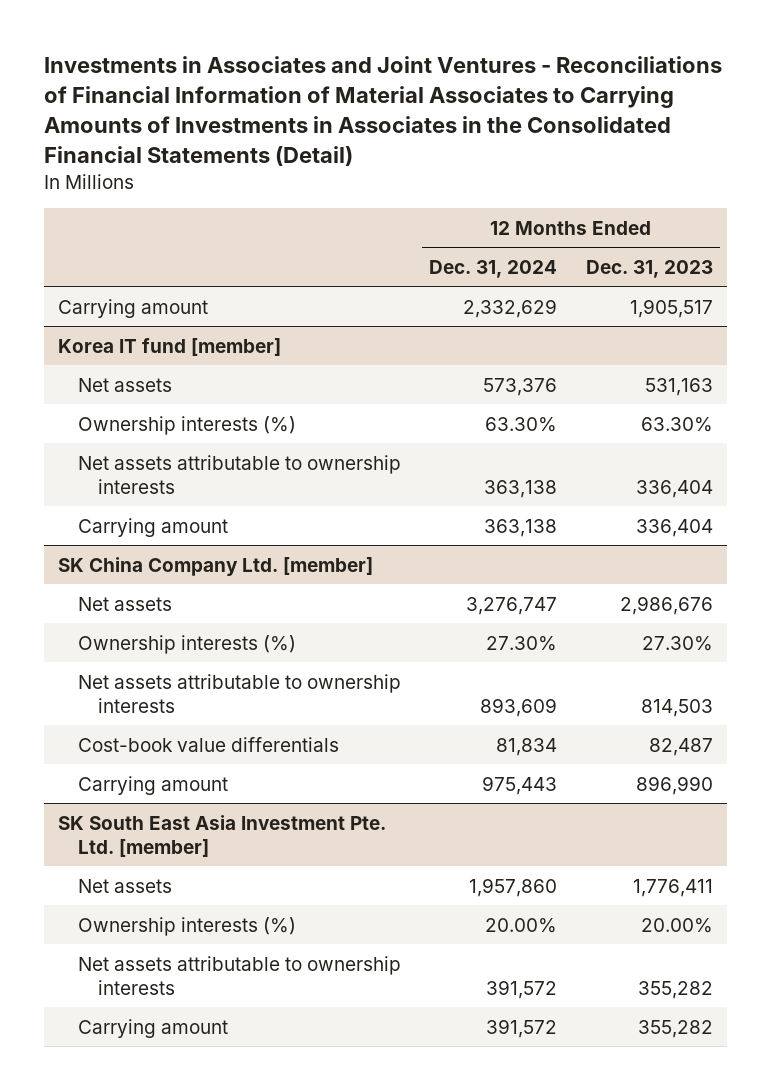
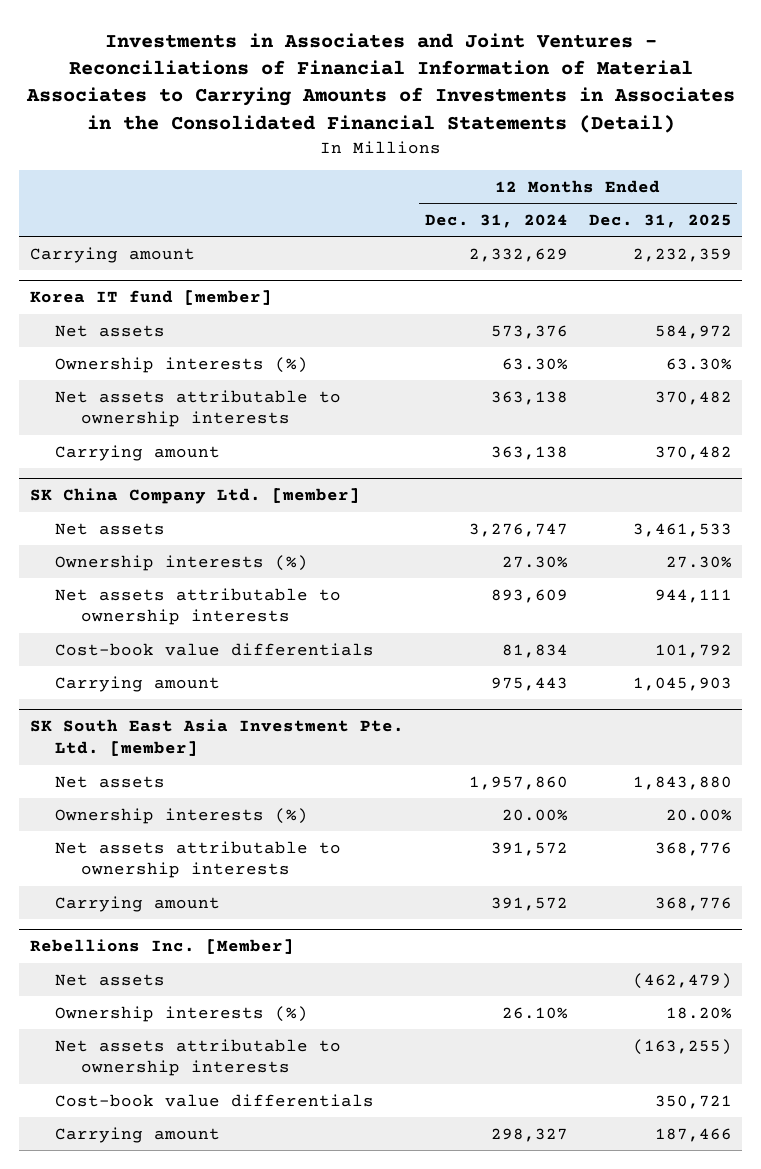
[585,259,713,278] Dec. 31, 2023 -> none
none -> [588,213,732,228] Dec. 31, 2025
none -> [29,939,294,955] Rebellions Inc. [Member]
none -> [55,973,166,986] Net assets
none -> [55,1005,309,1022] Ownership interests (%)
none -> [55,1038,342,1077] Net assets attributable to ownership interests
none -> [55,1093,375,1107] Cost-book value differentials
none -> [55,1126,221,1143] Carrying amount

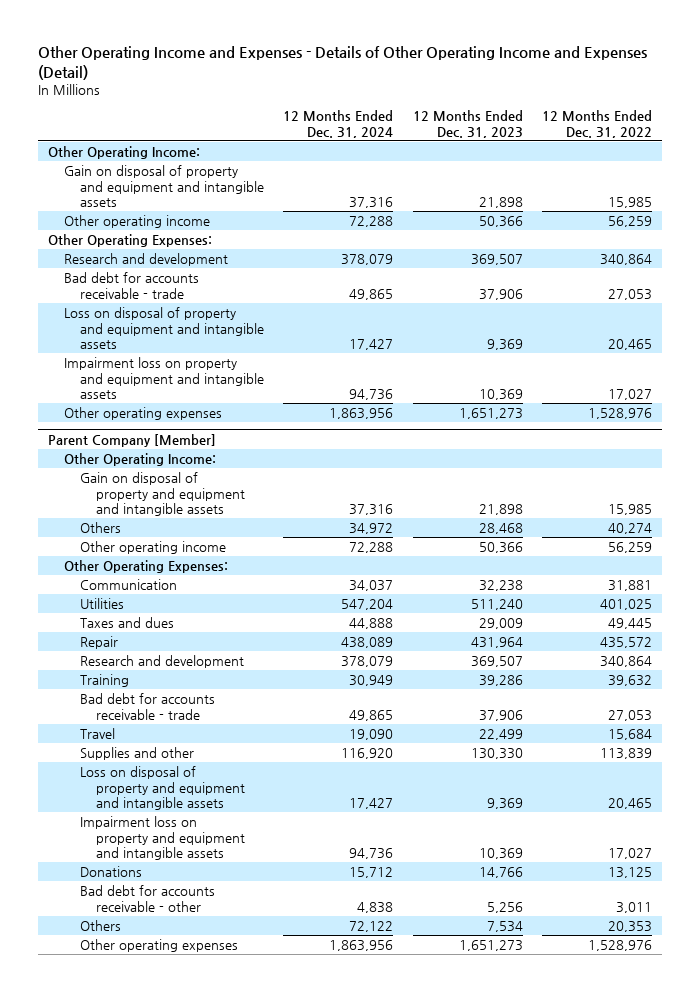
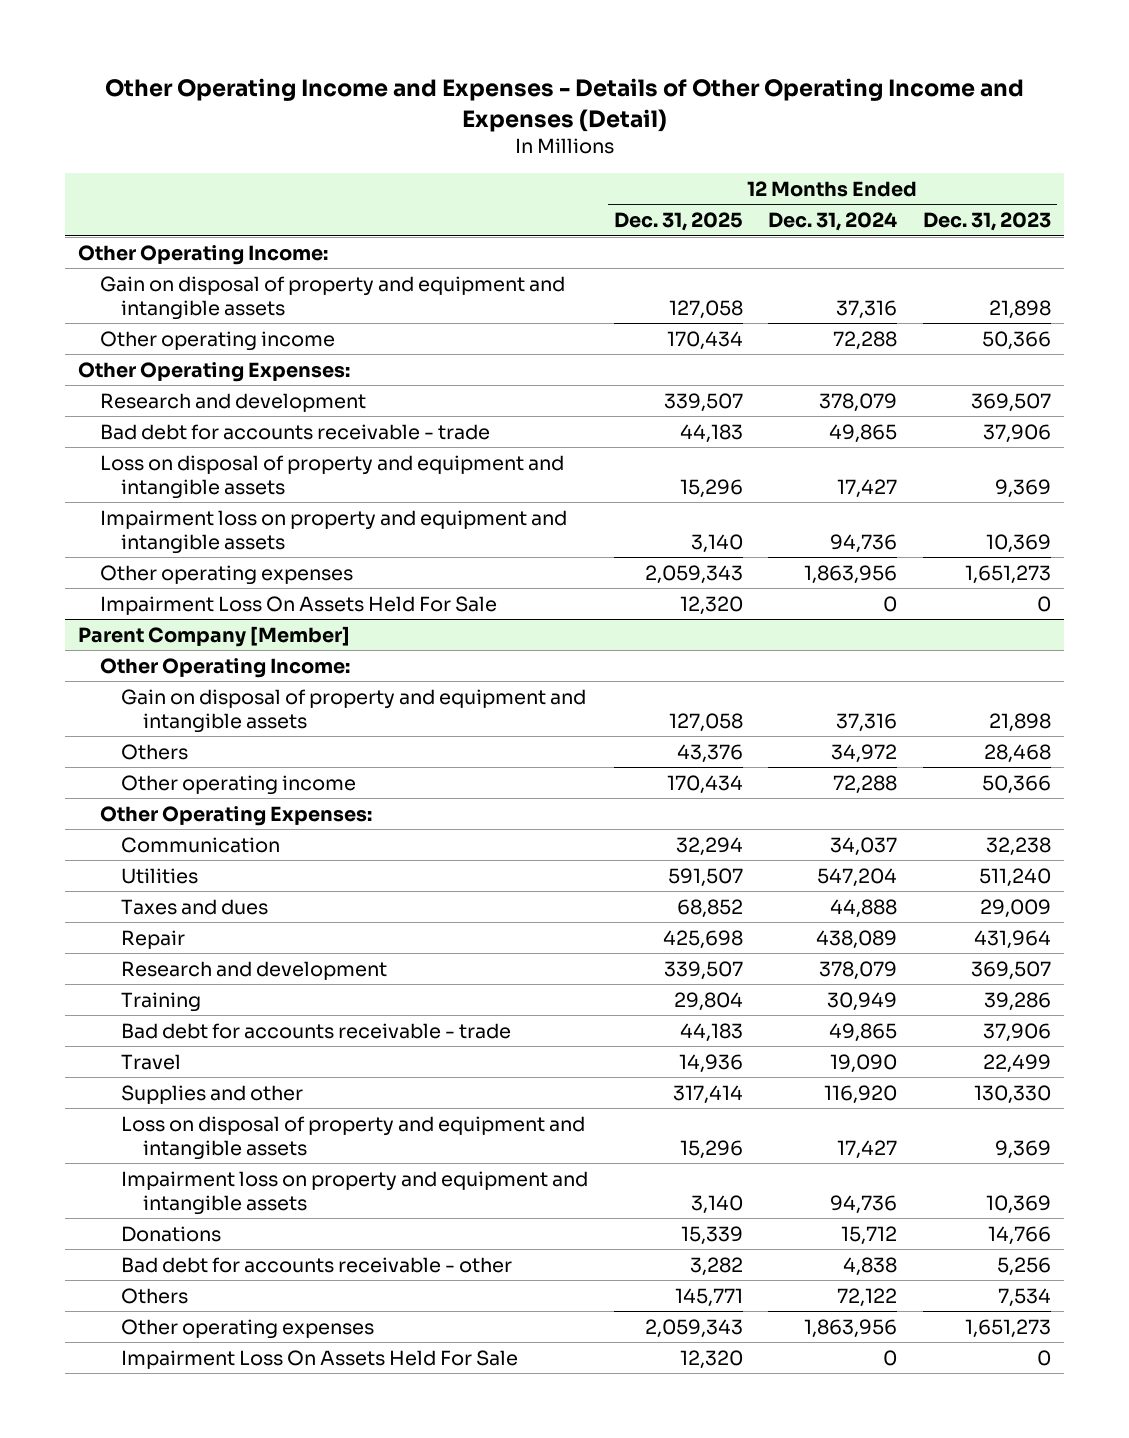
[542,110,653,138] 12 Months Ended Dec. 31, 2022 -> none
none -> [613,212,743,232] Dec. 31, 2025
none -> [99,595,497,615] Impairment Loss On Assets Held For Sale
none -> [121,1349,519,1369] Impairment Loss On Assets Held For Sale

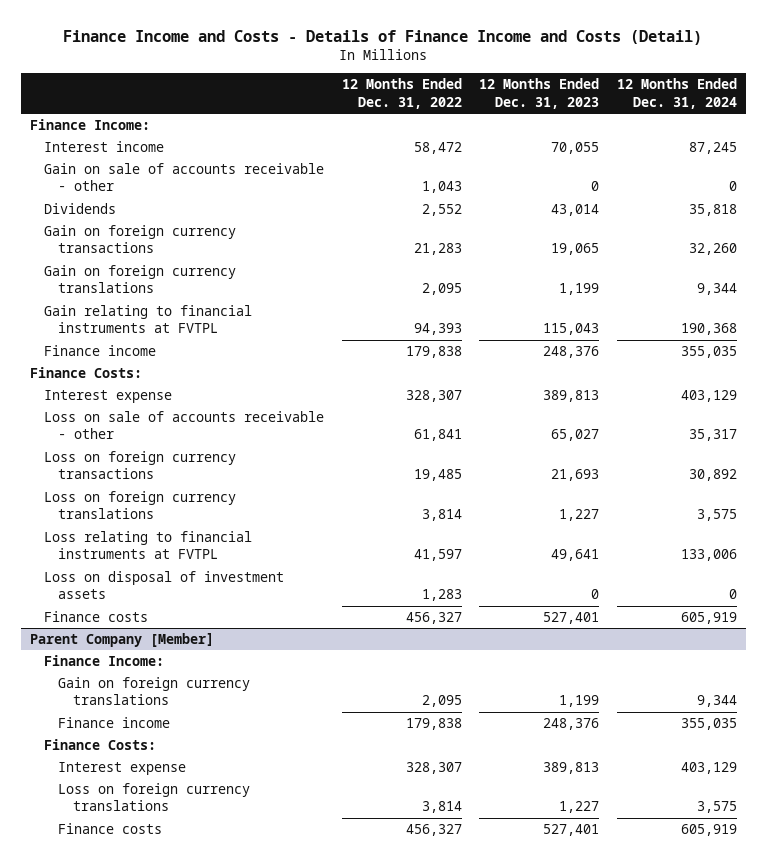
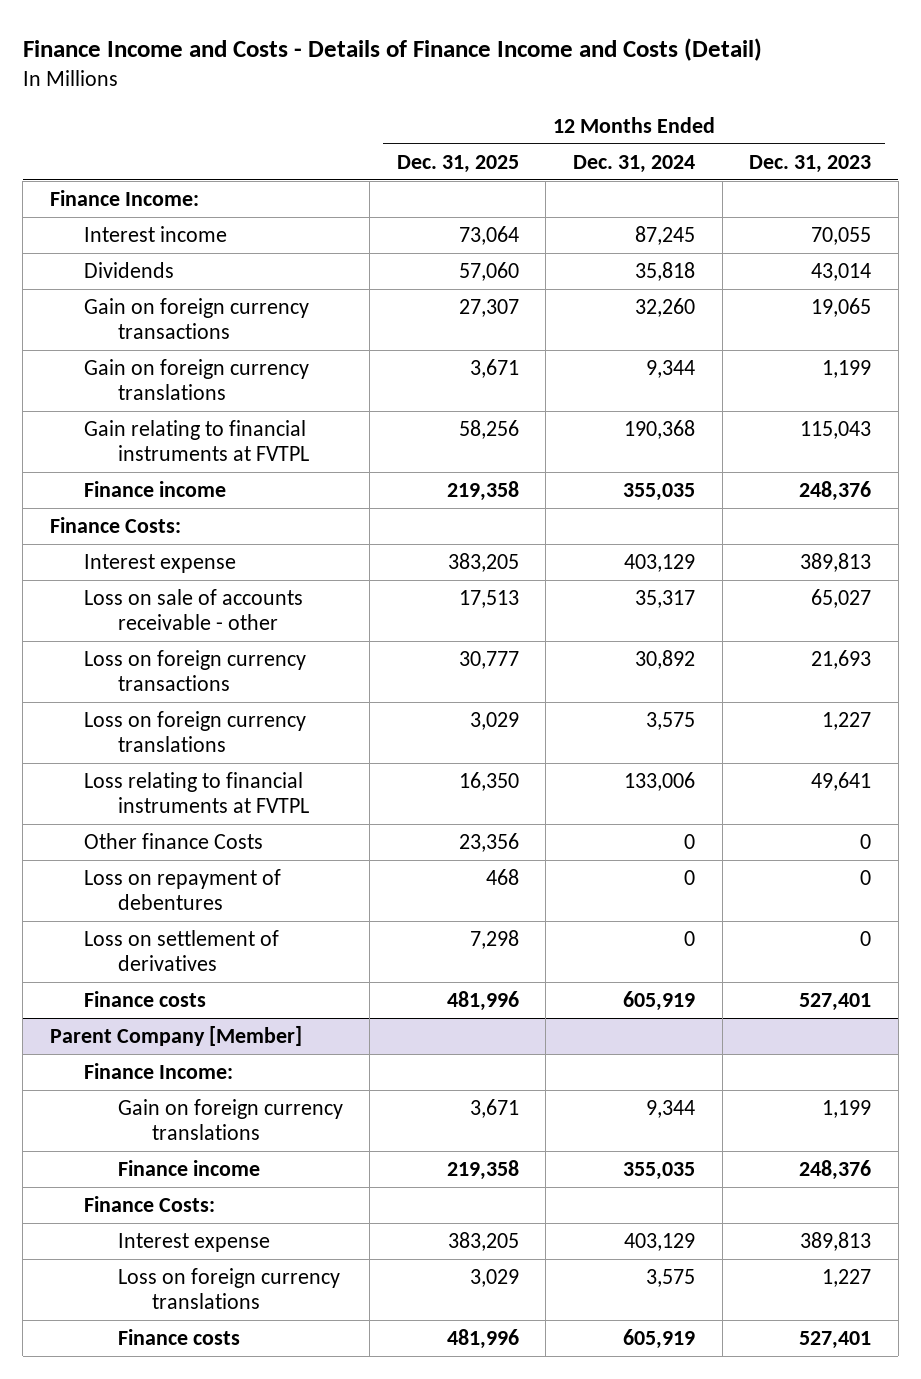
[341,78,462,109] 12 Months Ended Dec. 31, 2022 -> none
none -> [396,154,519,173] Dec. 31, 2025
[44,163,325,192] Gain on sale of accounts receivable - other -> none
[44,571,285,600] Loss on disposal of investment assets -> none
none -> [83,832,263,849] Other finance Costs
none -> [83,868,281,911] Loss on repayment of debentures
none -> [83,929,279,972] Loss on settlement of derivatives

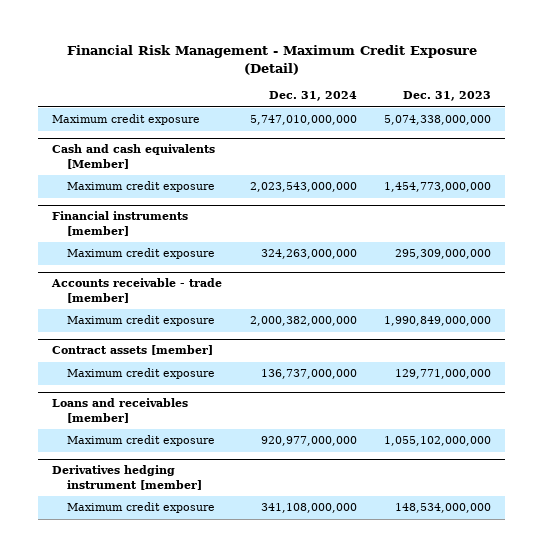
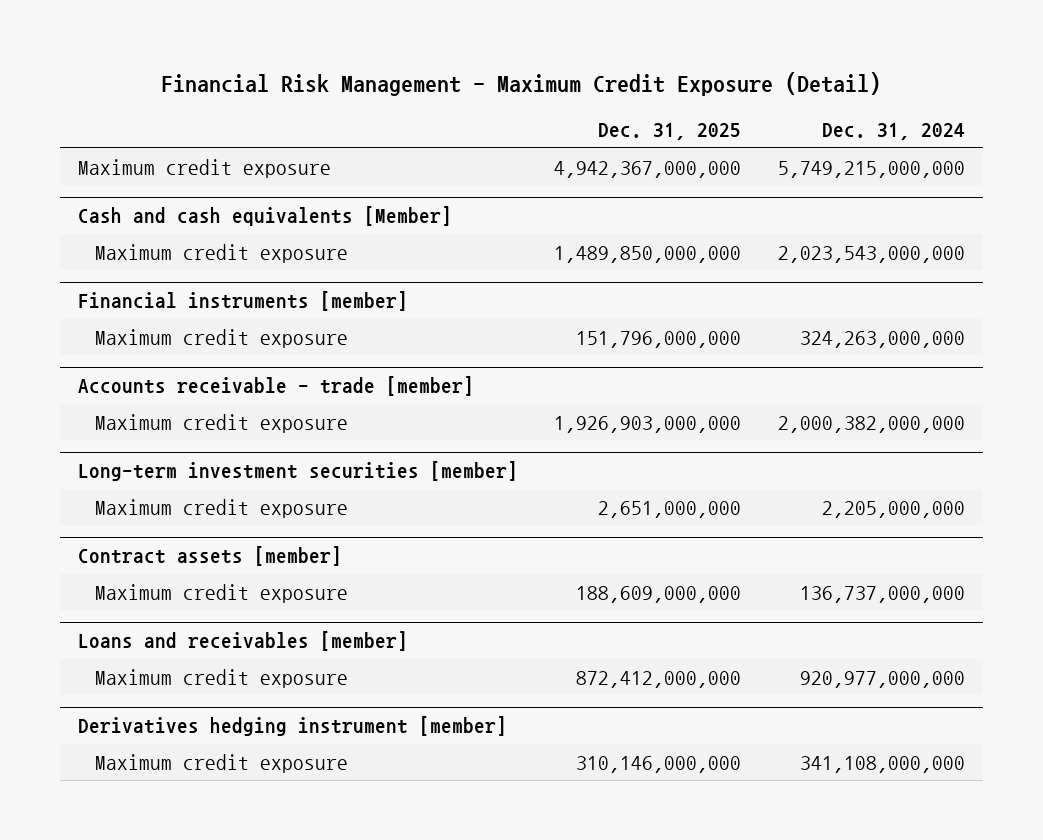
[403,91,492,102] Dec. 31, 2023 -> none
none -> [598,123,742,141] Dec. 31, 2025
[249,115,357,126] 5,747,010,000,000 -> [777,160,965,178] 5,749,215,000,000
none -> [78,461,519,482] Long-term investment securities [member]
none -> [95,498,349,518] Maximum credit exposure

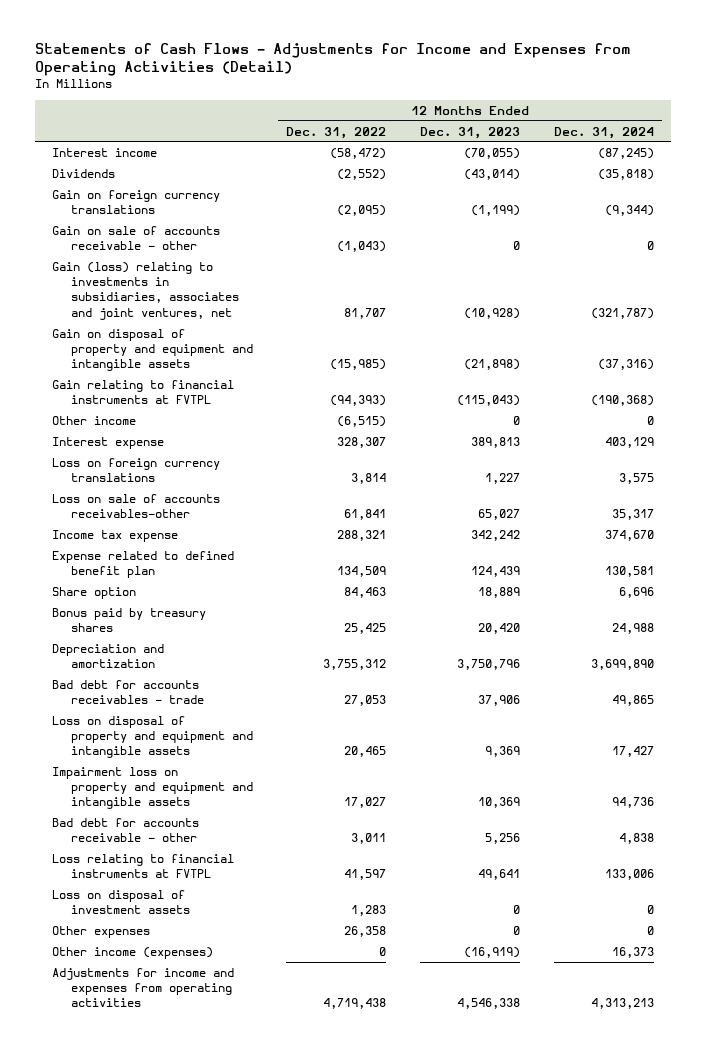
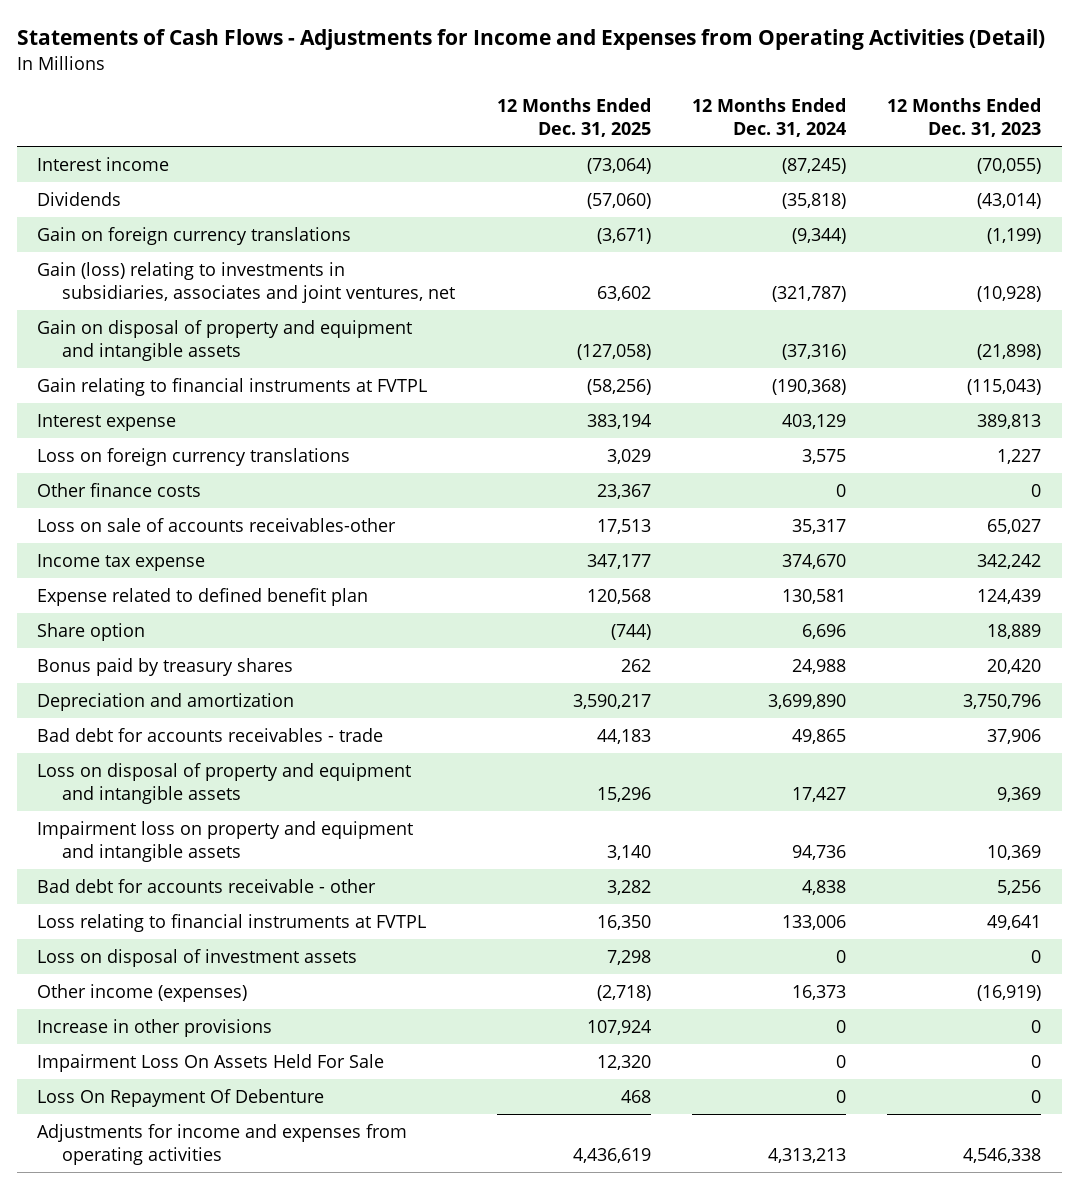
[286,126,387,139] Dec. 31, 2022 -> none
none -> [496,97,651,137] 12 Months Ended Dec. 31, 2025
[52,225,221,251] Gain on sale of accounts receivable - other -> none
[52,415,137,425] Other income -> none
none -> [37,483,202,498] Other finance costs
[52,925,151,938] Other expenses -> none
none -> [37,1019,273,1038] Increase in other provisions
none -> [37,1054,385,1073] Impairment Loss On Assets Held For Sale
none -> [37,1089,325,1108] Loss On Repayment Of Debenture

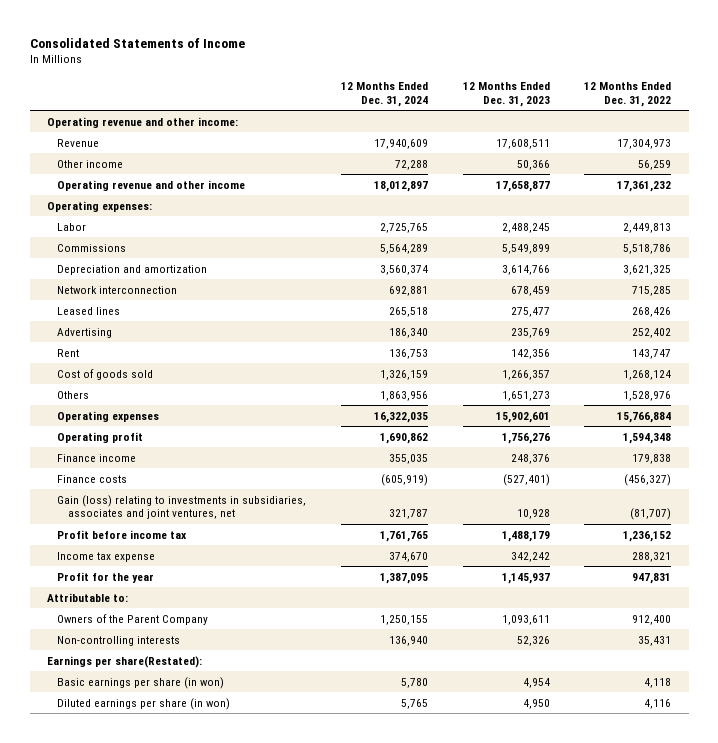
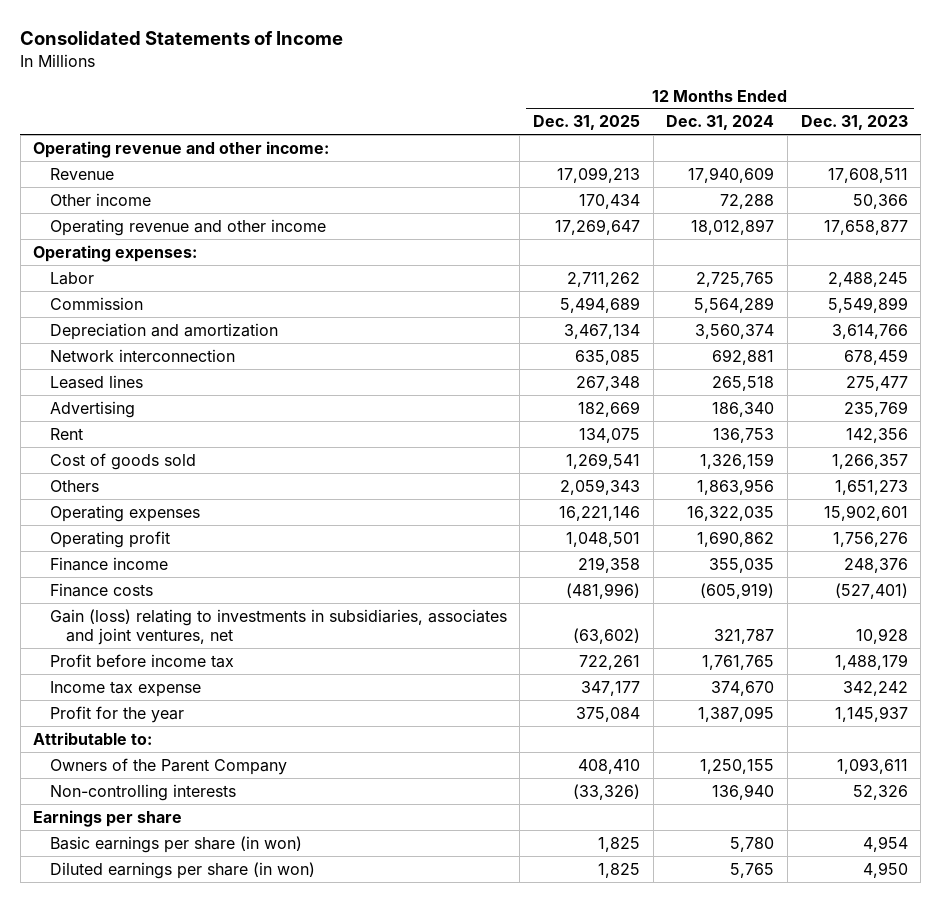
[584,81,672,107] 12 Months Ended Dec. 31, 2022 -> none
none -> [532,115,640,131] Dec. 31, 2025
[57,243,127,252] Commissions -> [49,296,143,310] Commission
[47,655,203,668] Earnings per share(Restated): -> [33,809,183,827] Earnings per share

